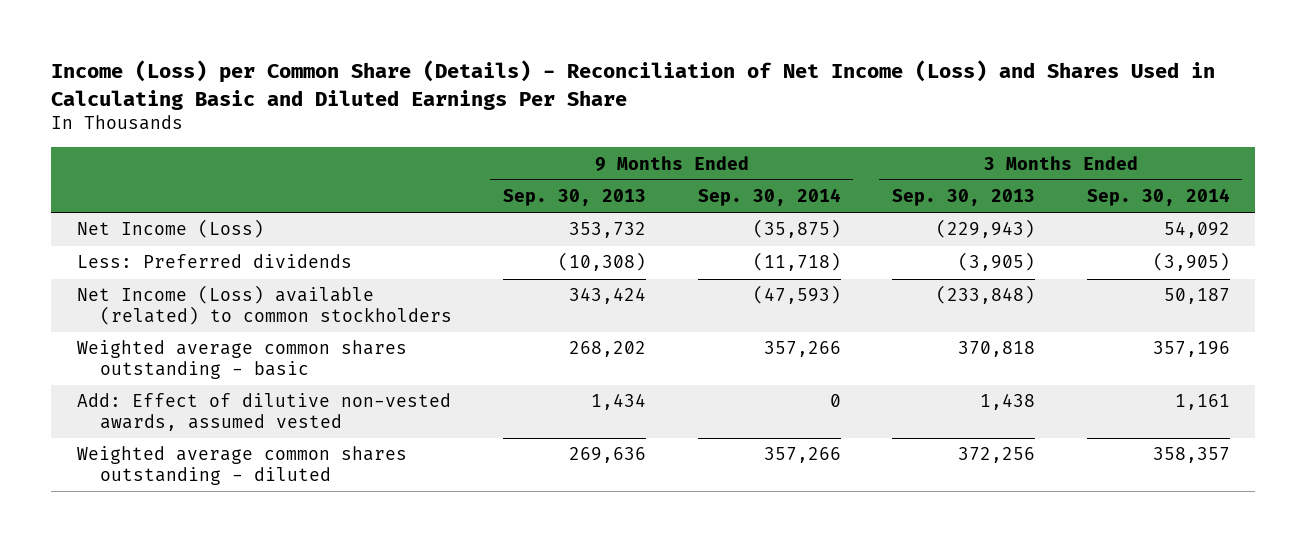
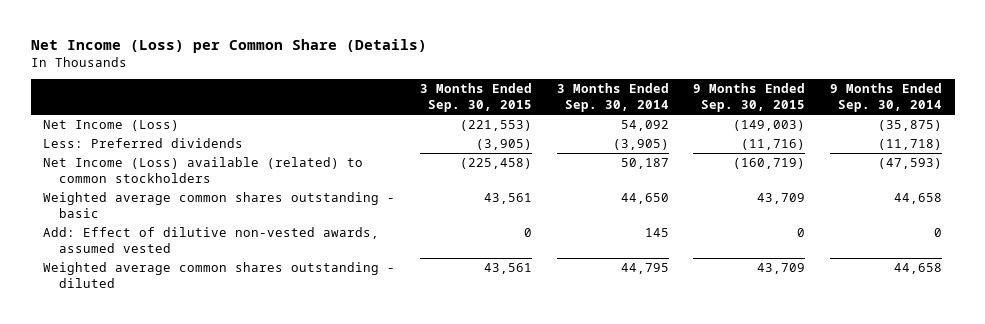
[51,60,1216,110] Income (Loss) per Common Share (Details) - Reconciliation of Net Income (Loss) and Shares Used in Calculating Basic and Diluted Earnings Per Share -> [30,38,427,53] Net Income (Loss) per Common Share (Details)
[503,189,647,207] Sep. 30, 2013 -> none
[892,189,1036,207] Sep. 30, 2013 -> none
none -> [419,83,532,113] 3 Months Ended Sep. 30, 2015
none -> [693,83,806,113] 9 Months Ended Sep. 30, 2015
[763,341,841,358] 357,266 -> [894,193,943,205] 44,658
[1152,341,1230,358] 357,196 -> [620,193,669,205] 44,650
[1174,394,1230,411] 1,161 -> [644,228,669,238] 145
[763,447,841,464] 357,266 -> [894,263,943,275] 44,658
[1152,447,1230,464] 358,357 -> [620,263,669,275] 44,795

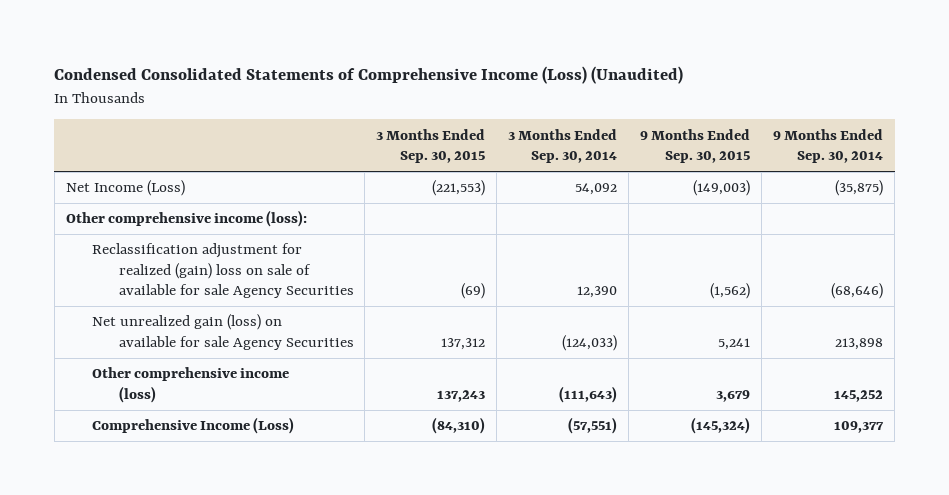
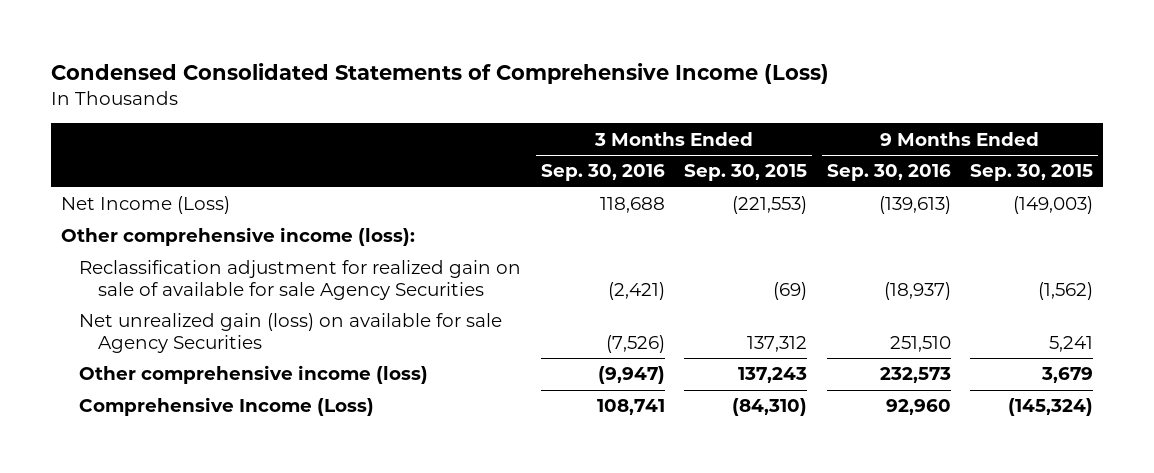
[54,66,684,85] Condensed Consolidated Statements of Comprehensive Income (Loss) (Unaudited) -> [51,63,830,85] Condensed Consolidated Statements of Comprehensive Income (Loss)
[508,128,618,164] 3 Months Ended Sep. 30, 2014 -> none
[773,128,884,164] 9 Months Ended Sep. 30, 2014 -> none
none -> [540,164,665,182] Sep. 30, 2016
none -> [826,164,951,182] Sep. 30, 2016
[92,243,354,298] Reclassification adjustment for realized (gain) loss on sale of available for sale Agency Securities -> [79,260,522,301] Reclassification adjustment for realized gain on sale of available for sale Agency Securities

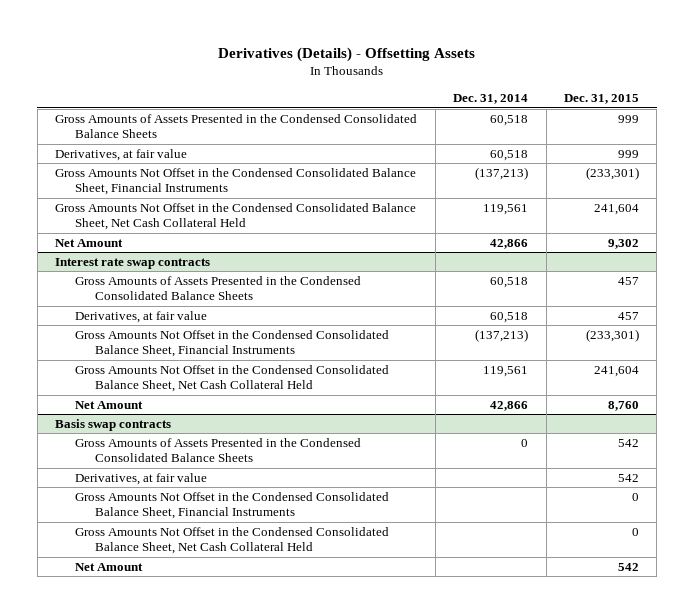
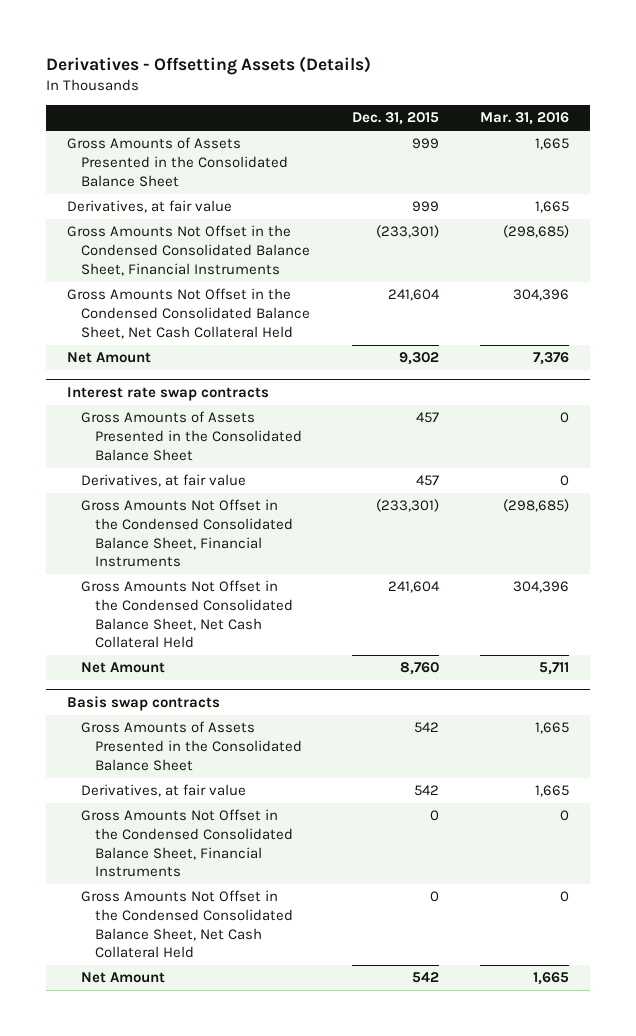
[218,46,476,62] Derivatives (Details) - Offsetting Assets -> [46,55,372,75] Derivatives - Offsetting Assets (Details)
[453,94,529,105] Dec. 31, 2014 -> none
none -> [480,112,570,126] Mar. 31, 2016
[55,113,418,139] Gross Amounts of Assets Presented in the Condensed Consolidated Balance Sheets -> [66,137,288,187] Gross Amounts of Assets Presented in the Consolidated Balance Sheet
[75,275,362,301] Gross Amounts of Assets Presented in the Condensed Consolidated Balance Sheets -> [80,411,302,461] Gross Amounts of Assets Presented in the Consolidated Balance Sheet
[75,437,362,463] Gross Amounts of Assets Presented in the Condensed Consolidated Balance Sheets -> [80,721,302,771] Gross Amounts of Assets Presented in the Consolidated Balance Sheet

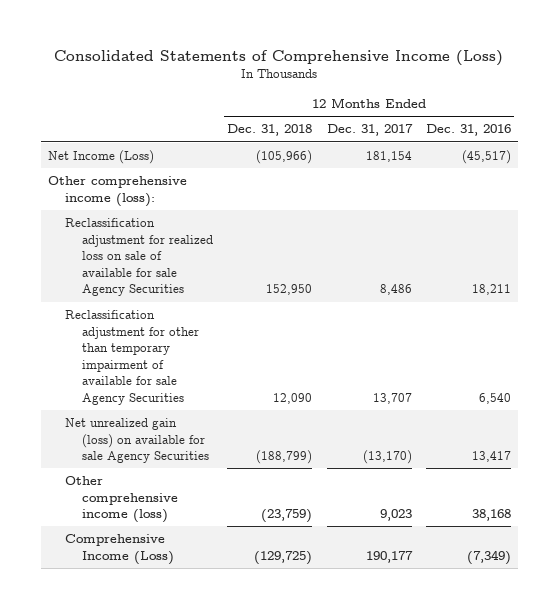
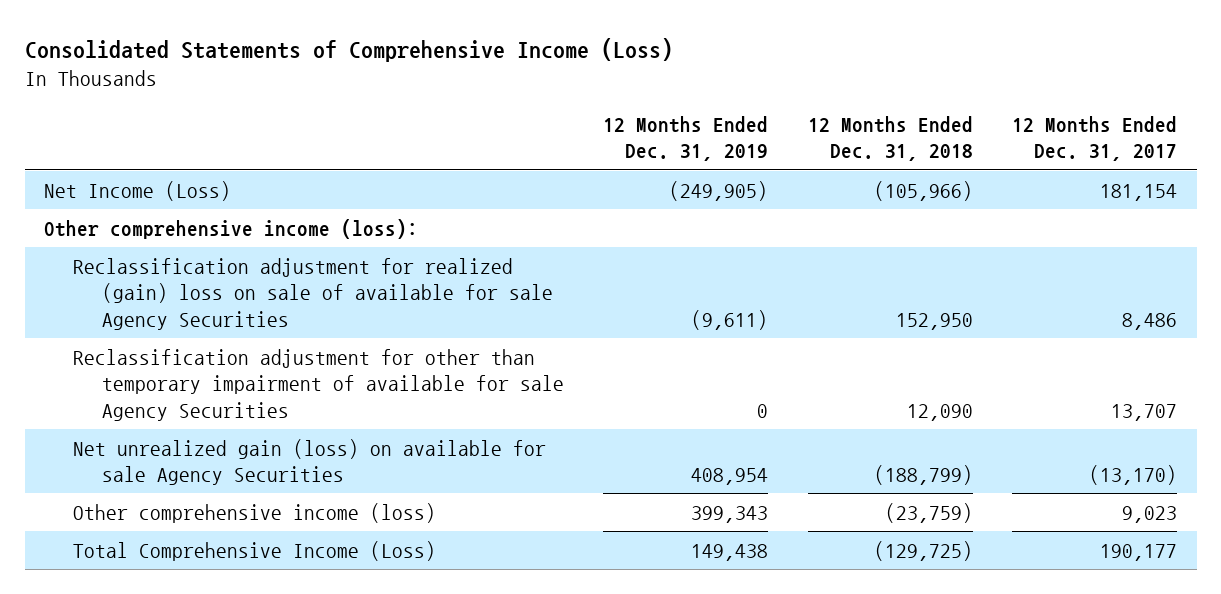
[425,124,511,137] Dec. 31, 2016 -> none
none -> [603,115,769,162] 12 Months Ended Dec. 31, 2019
[65,218,214,297] Reclassification adjustment for realized loss on sale of available for sale Agency Securities -> [73,257,554,330] Reclassification adjustment for realized (gain) loss on sale of available for sale Agency Securities
[65,534,175,565] Comprehensive Income (Loss) -> [73,540,437,561] Total Comprehensive Income (Loss)

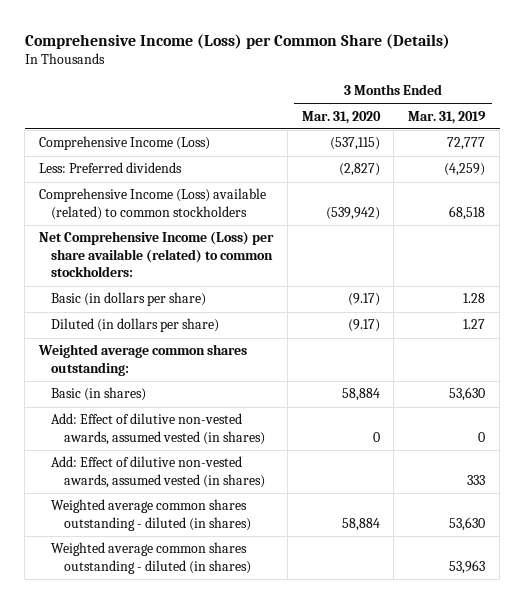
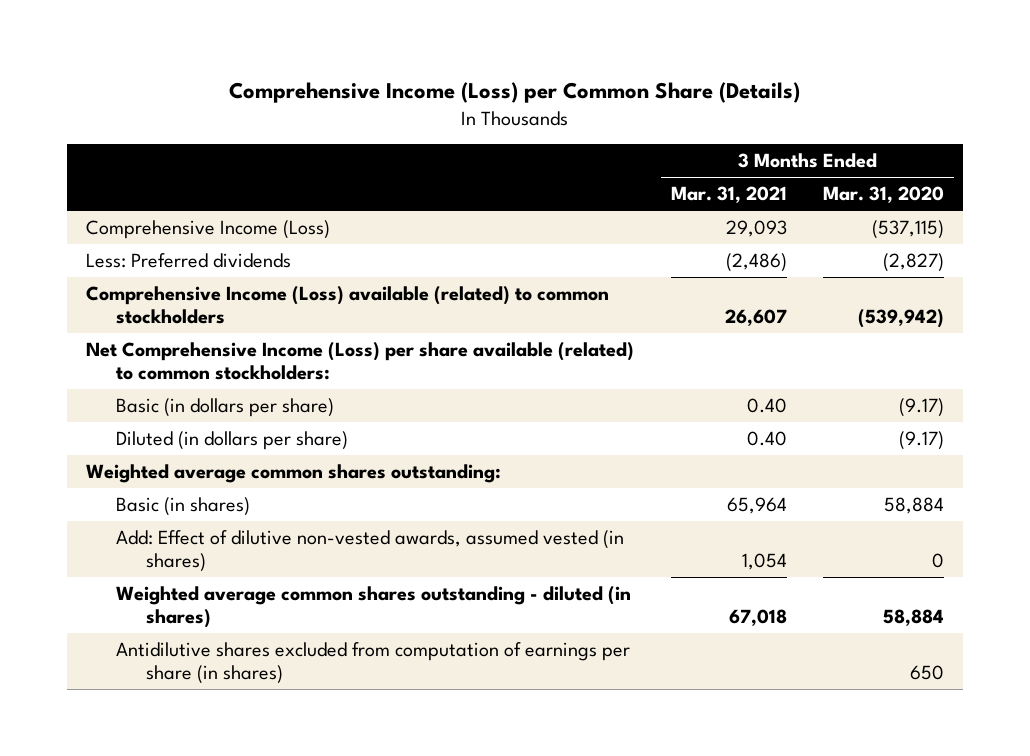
[408,110,487,124] Mar. 31, 2019 -> none
none -> [670,186,787,204] Mar. 31, 2021
[51,456,265,488] Add: Effect of dilutive non-vested awards, assumed vested (in shares) -> none
[51,542,251,574] Weighted average common shares outstanding - diluted (in shares) -> none
none -> [115,641,630,685] Antidilutive shares excluded from computation of earnings per share (in shares)

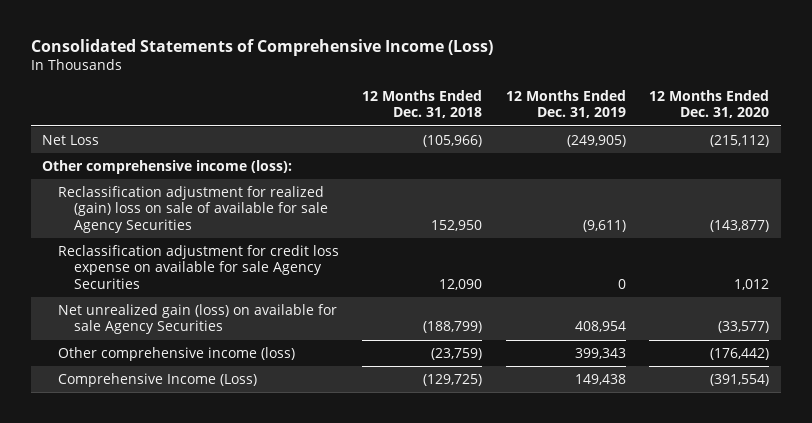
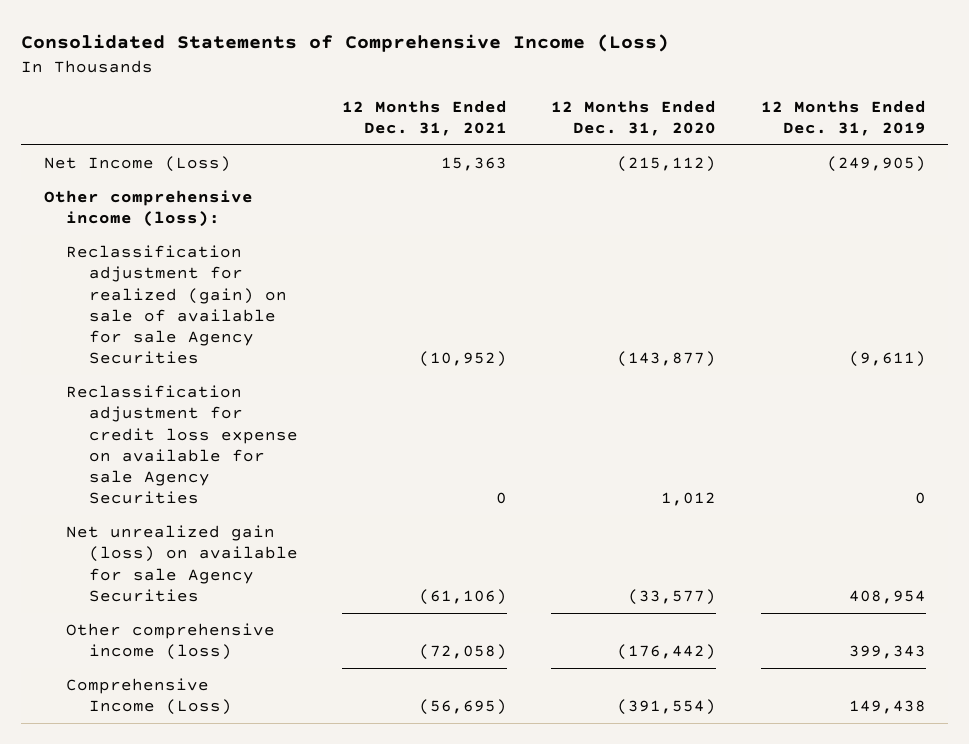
[362,89,483,119] 12 Months Ended Dec. 31, 2018 -> none
none -> [342,99,508,136] 12 Months Ended Dec. 31, 2021
[42,134,100,145] Net Loss -> [43,156,231,173] Net Income (Loss)
[58,185,328,234] Reclassification adjustment for realized (gain) loss on sale of available for sale Agency Securities -> [66,245,287,365] Reclassification adjustment for realized (gain) on sale of available for sale Agency Securities

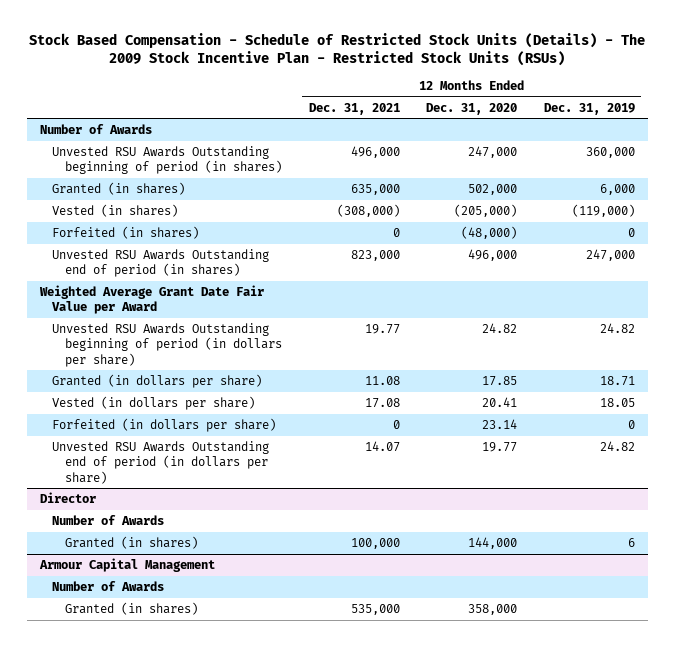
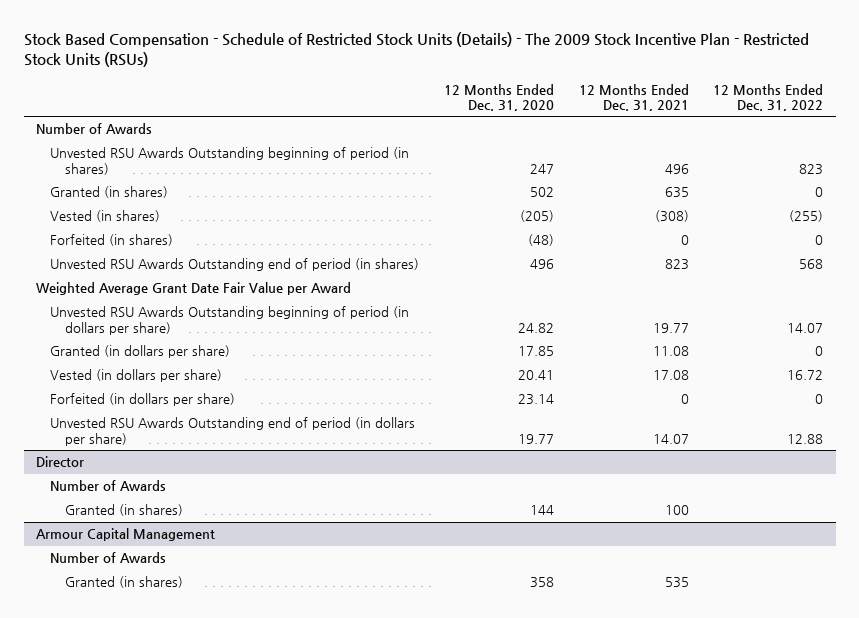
[543,102,635,115] Dec. 31, 2019 -> none
none -> [713,83,824,112] 12 Months Ended Dec. 31, 2022
[350,145,400,158] 496,000 -> [664,163,689,174] 496
[468,145,518,158] 247,000 -> [529,163,554,174] 247
[350,183,400,195] 635,000 -> [664,187,689,199] 635
[468,183,518,195] 502,000 -> [529,187,554,198] 502
[336,203,400,217] (308,000) -> [654,210,689,223] (308)
[454,203,518,217] (205,000) -> [519,210,554,223] (205)
[461,225,518,239] (48,000) -> [527,234,554,247] (48)
[350,249,400,261] 823,000 -> [664,259,689,271] 823
[468,248,518,261] 496,000 -> [529,259,554,270] 496
[350,537,400,549] 100,000 -> [664,505,689,516] 100
[468,536,518,549] 144,000 -> [529,505,554,516] 144
[350,603,400,615] 535,000 -> [664,577,689,589] 535
[468,603,518,615] 358,000 -> [529,577,554,589] 358

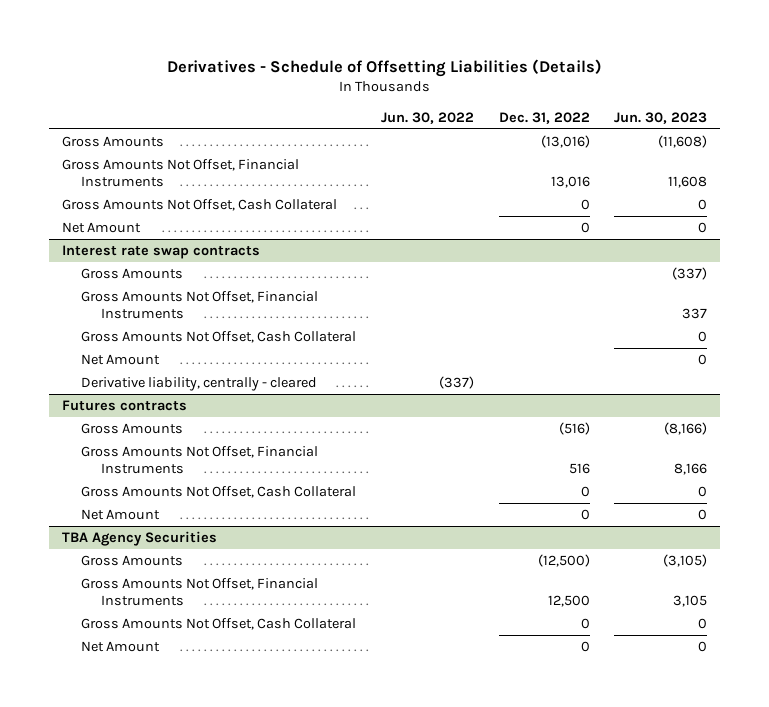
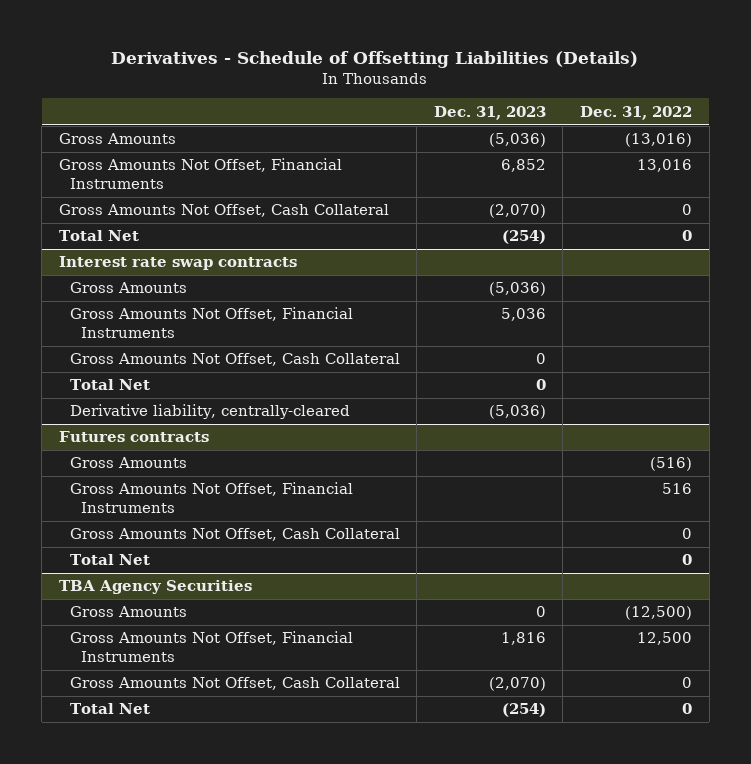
[380,111,474,124] Jun. 30, 2022 -> none
[614,111,708,124] Jun. 30, 2023 -> none
none -> [433,105,546,120] Dec. 31, 2023
[61,221,141,233] Net Amount -> [58,230,139,242] Total Net
[81,353,161,365] Net Amount -> [69,379,150,391] Total Net
[81,376,318,391] Derivative liability, centrally - cleared -> [69,404,350,420] Derivative liability, centrally-cleared
[81,508,161,520] Net Amount -> [69,554,150,566] Total Net
[81,640,161,652] Net Amount -> [69,703,150,715] Total Net

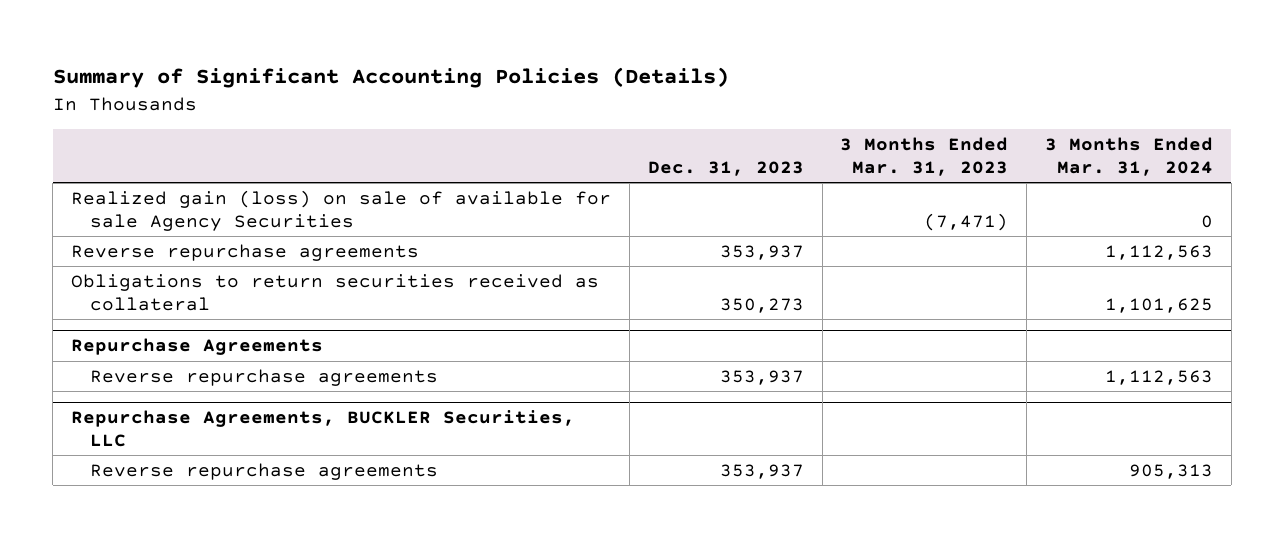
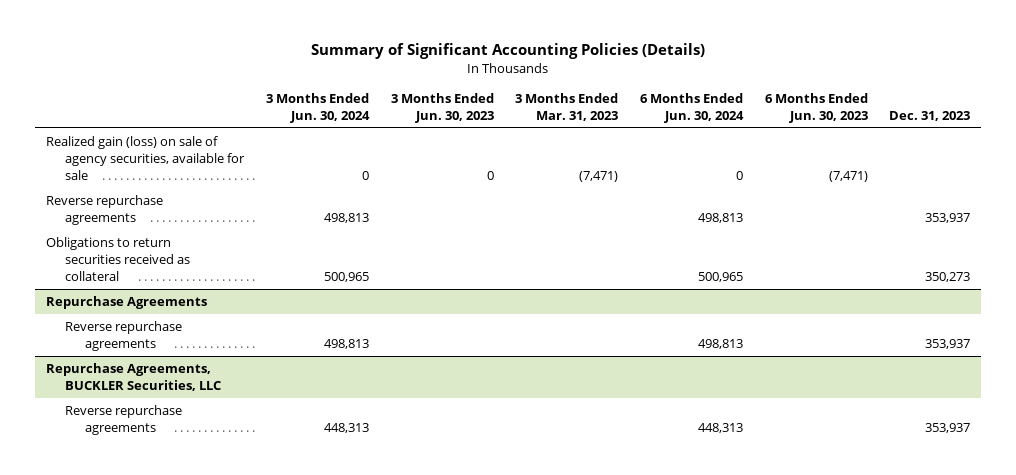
[1044,136,1213,176] 3 Months Ended Mar. 31, 2024 -> none
none -> [266,93,371,123] 3 Months Ended Jun. 30, 2024
none -> [390,93,494,123] 3 Months Ended Jun. 30, 2023
none -> [639,93,744,123] 6 Months Ended Jun. 30, 2024
none -> [764,93,868,123] 6 Months Ended Jun. 30, 2023
[71,189,612,231] Realized gain (loss) on sale of available for sale Agency Securities -> [46,136,246,180] Realized gain (loss) on sale of agency securities, available for sale

